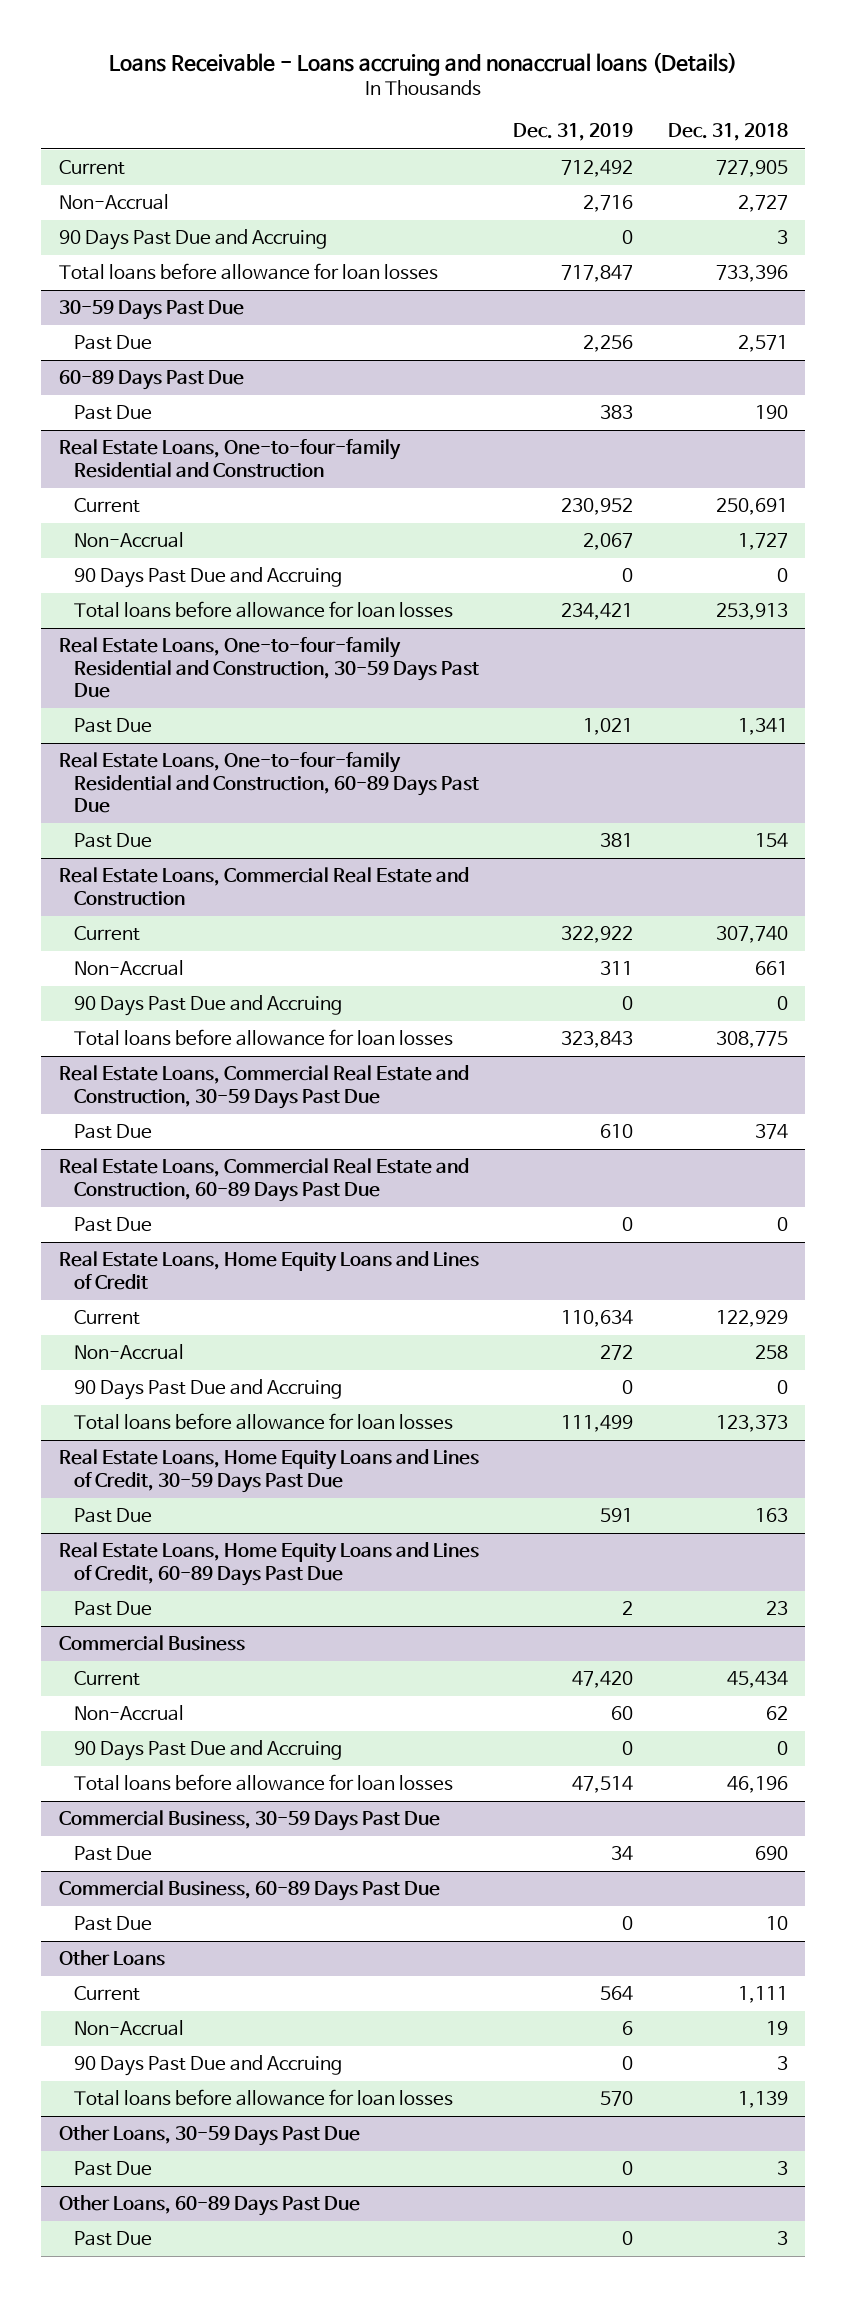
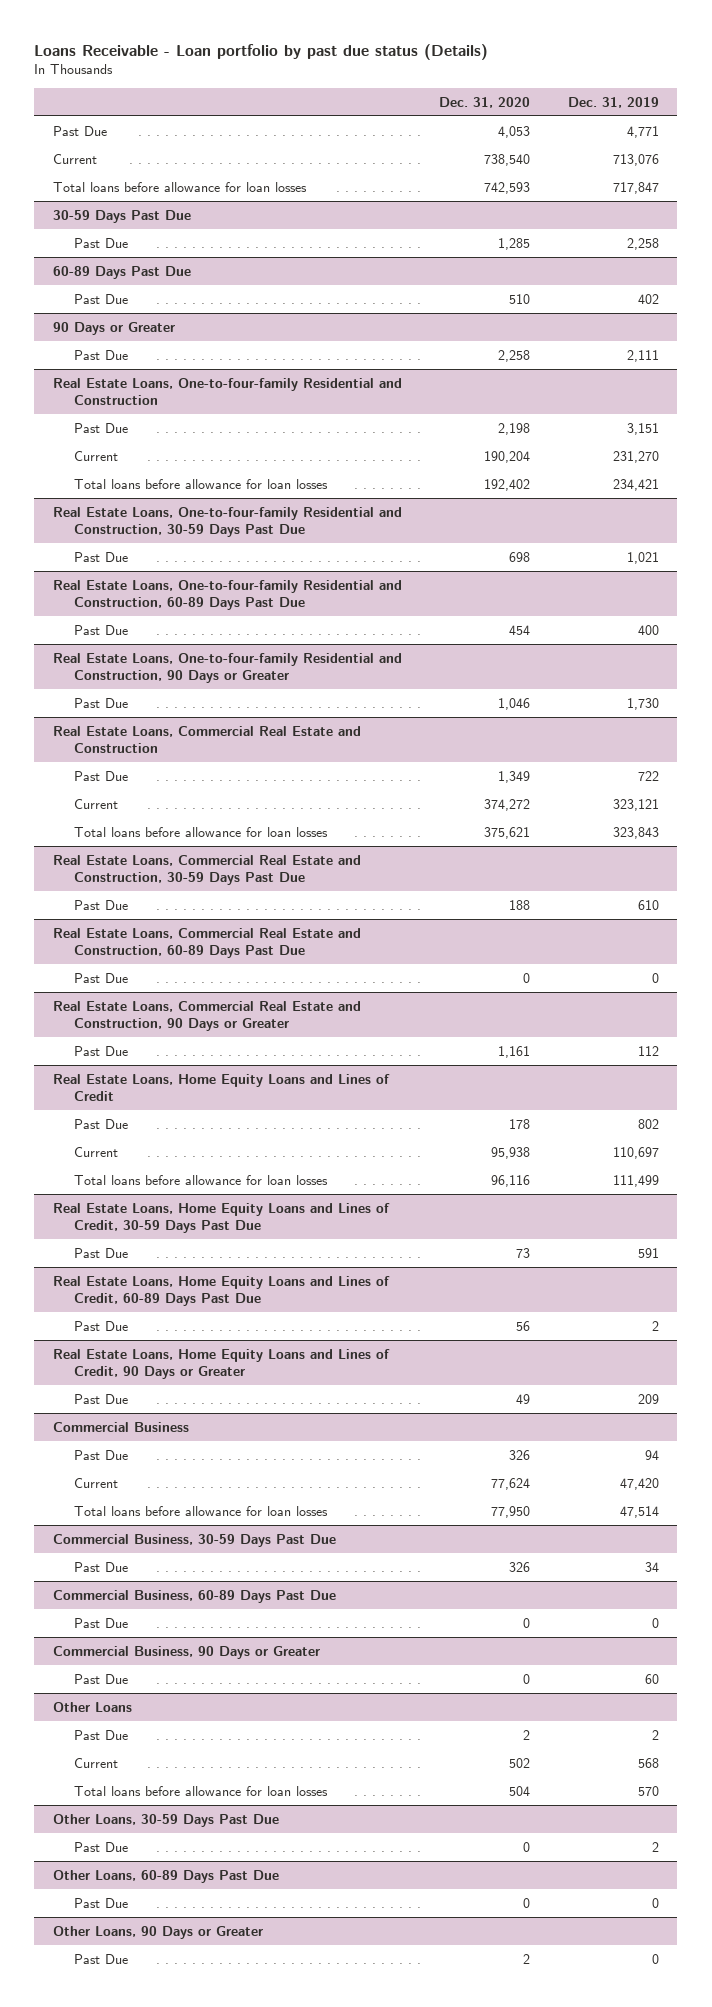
[109,51,738,76] Loans Receivable - Loans accruing and nonaccrual loans (Details) -> [34,43,489,60] Loans Receivable - Loan portfolio by past due status (Details)
[667,123,788,142] Dec. 31, 2018 -> none
none -> [439,96,531,108] Dec. 31, 2020
[58,194,169,211] Non-Accrual -> none
[58,229,327,251] 90 Days Past Due and Accruing -> none
none -> [52,125,107,136] Past Due
[561,160,634,178] 712,492 -> [612,153,659,166] 713,076
[583,335,634,353] 2,256 -> [626,237,659,250] 2,258
[600,405,634,420] 383 -> [637,293,659,304] 402
none -> [52,321,175,335] 90 Days or Greater
none -> [74,349,129,360] Past Due
[73,532,184,549] Non-Accrual -> none
[73,567,342,589] 90 Days Past Due and Accruing -> none
none -> [74,422,129,433] Past Due
[561,498,634,516] 230,952 -> [612,450,659,463] 231,270
[600,833,634,848] 381 -> [637,624,659,635] 400
none -> [52,652,402,684] Real Estate Loans, One-to-four-family Residential and Construction, 90 Days or Greater
none -> [74,697,129,708] Past Due
[73,960,184,977] Non-Accrual -> none
[73,995,342,1017] 90 Days Past Due and Accruing -> none
none -> [74,770,129,781] Past Due
[561,926,634,944] 322,922 -> [612,798,659,811] 323,121
none -> [52,1000,361,1032] Real Estate Loans, Commercial Real Estate and Construction, 90 Days or Greater
none -> [74,1045,129,1056] Past Due
[73,1344,184,1361] Non-Accrual -> none
[73,1379,342,1401] 90 Days Past Due and Accruing -> none
none -> [74,1118,129,1129] Past Due
[561,1310,634,1328] 110,634 -> [612,1146,659,1159] 110,697
none -> [52,1348,390,1380] Real Estate Loans, Home Equity Loans and Lines of Credit, 90 Days or Greater
none -> [74,1393,129,1404] Past Due
none -> [74,1449,129,1460] Past Due
[73,1705,184,1722] Non-Accrual -> none
[73,1740,342,1762] 90 Days Past Due and Accruing -> none
none -> [52,1645,320,1659] Commercial Business, 90 Days or Greater
none -> [74,1673,129,1684] Past Due
[73,2020,184,2037] Non-Accrual -> none
[73,2055,342,2077] 90 Days Past Due and Accruing -> none
none -> [74,1729,129,1740] Past Due
[600,1986,634,2001] 564 -> [637,1757,659,1768] 568
[622,2161,634,2176] 0 -> [651,1841,659,1852] 2
none -> [52,1925,263,1939] Other Loans, 90 Days or Greater
none -> [74,1953,129,1964] Past Due

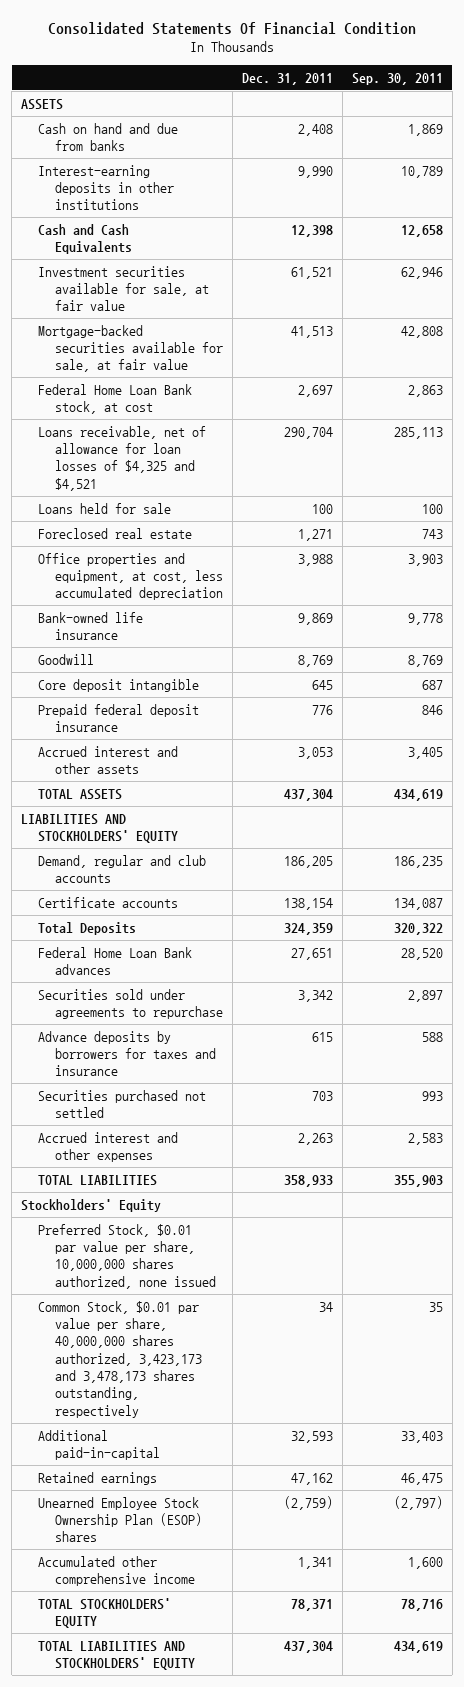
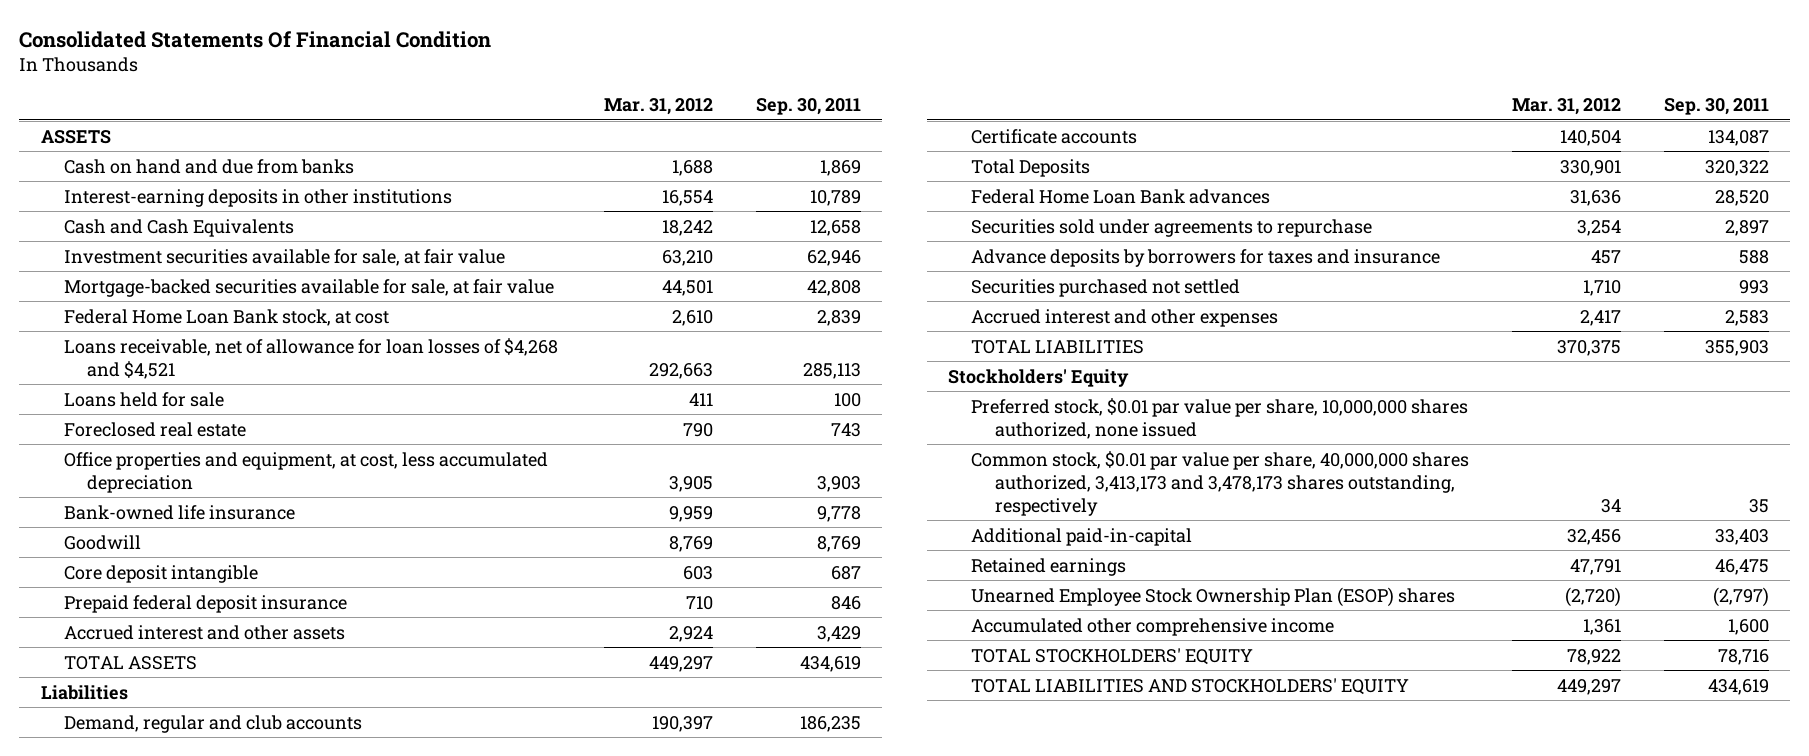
[241,72,333,85] Dec. 31, 2011 -> none
none -> [604,97,714,115] Mar. 31, 2012
[407,384,443,397] 2,863 -> [816,309,861,326] 2,839
[37,425,206,491] Loans receivable, net of allowance for loan losses of $4,325 and $4,521 -> [63,337,558,379] Loans receivable, net of allowance for loan losses of $4,268 and $4,521
[407,746,443,759] 3,405 -> [816,625,861,642] 3,429
[21,813,178,844] LIABILITIES AND STOCKHOLDERS' EQUITY -> none
none -> [40,684,128,700] Liabilities
[37,1223,216,1289] Preferred Stock, $0.01 par value per share, 10,000,000 shares authorized, none issued -> [971,397,1469,439] Preferred stock, $0.01 par value per share, 10,000,000 shares authorized, none issued
[37,1300,202,1418] Common Stock, $0.01 par value per share, 40,000,000 shares authorized, 3,423,173 and 3,478,173 shares outstanding, respectively -> [971,450,1470,516] Common stock, $0.01 par value per share, 40,000,000 shares authorized, 3,413,173 and 3,478,173 shares outstanding, respectively

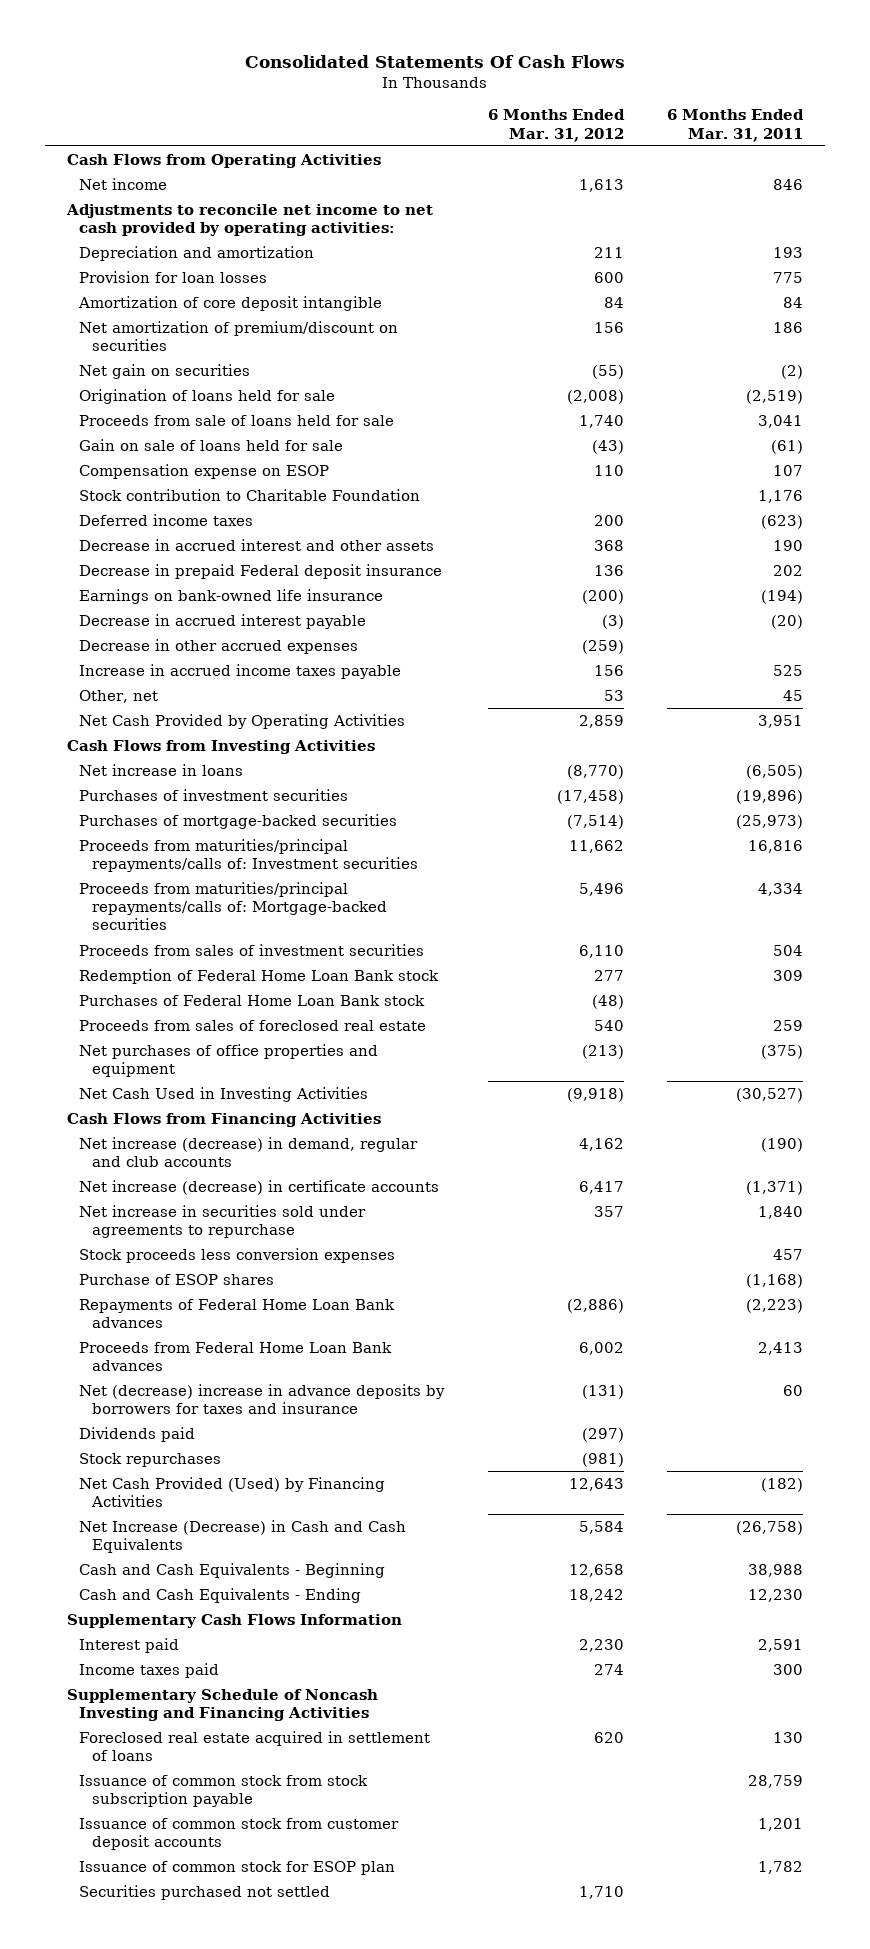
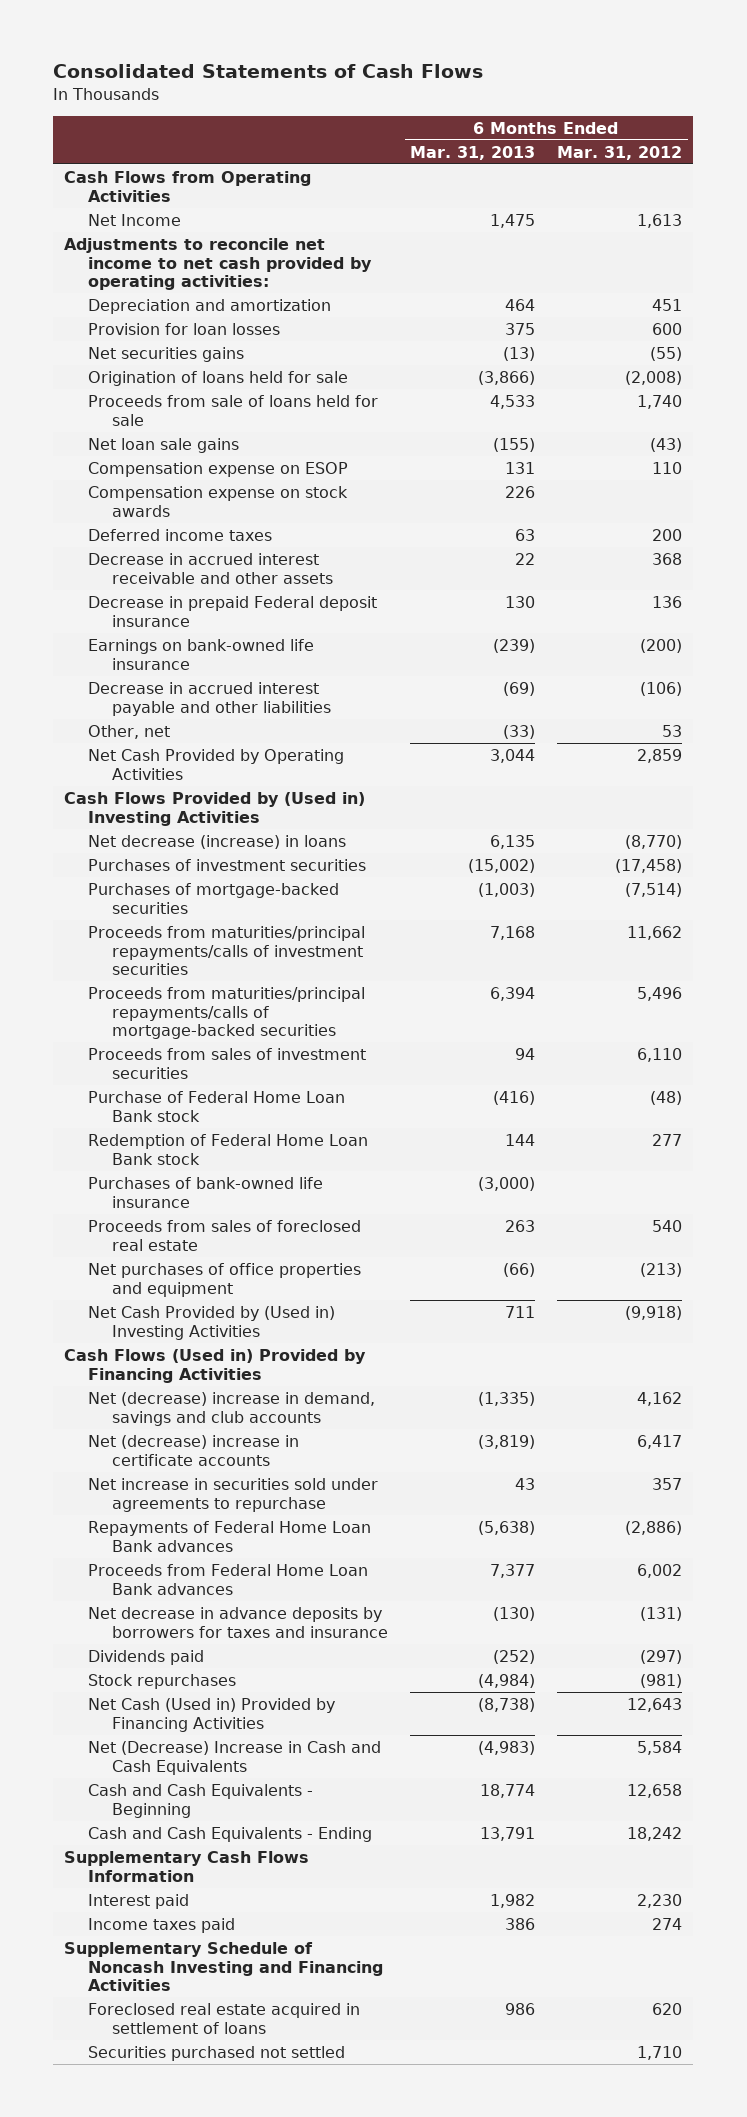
[244,54,625,68] Consolidated Statements Of Cash Flows -> [53,64,484,79] Consolidated Statements of Cash Flows
[667,109,805,142] 6 Months Ended Mar. 31, 2011 -> none
none -> [410,145,536,160] Mar. 31, 2013
[79,177,168,190] Net income -> [88,213,182,226] Net Income
[593,246,624,258] 211 -> [652,298,683,311] 451
[78,295,383,311] Amortization of core deposit intangible -> none
[79,320,399,352] Net amortization of premium/discount on securities -> none
[79,363,251,379] Net gain on securities -> [88,346,245,362] Net securities gains
[79,438,344,451] Gain on sale of loans held for sale -> [88,437,240,453] Net loan sale gains
[79,488,421,501] Stock contribution to Charitable Foundation -> none
none -> [88,485,349,517] Compensation expense on stock awards
[79,538,435,551] Decrease in accrued interest and other assets -> [88,552,334,584] Decrease in accrued interest receivable and other assets
[79,638,359,654] Decrease in other accrued expenses -> none
[79,663,402,679] Increase in accrued income taxes payable -> none
[79,613,367,629] Decrease in accrued interest payable -> [88,681,332,716] Decrease in accrued interest payable and other liabilities
[601,614,624,629] (3) -> [640,681,683,696] (106)
[66,739,375,754] Cash Flows from Investing Activities -> none
none -> [64,791,366,826] Cash Flows Provided by (Used in) Investing Activities
[79,763,244,776] Net increase in loans -> [88,834,347,849] Net decrease (increase) in loans
[79,838,418,873] Proceeds from maturities/principal repayments/calls of: Investment securities -> [88,925,366,976] Proceeds from maturities/principal repayments/calls of investment securities
[79,881,387,931] Proceeds from maturities/principal repayments/calls of: Mortgage-backed securities -> [88,986,366,1040] Proceeds from maturities/principal repayments/calls of mortgage-backed securities
none -> [88,1090,346,1122] Purchase of Federal Home Loan Bank stock
[79,994,426,1006] Purchases of Federal Home Loan Bank stock -> none
none -> [88,1176,324,1208] Purchases of bank-owned life insurance
[66,1112,381,1127] Cash Flows from Financing Activities -> none
[79,1086,369,1102] Net Cash Used in Investing Activities -> [88,1305,336,1340] Net Cash Provided by (Used in) Investing Activities
none -> [64,1348,367,1383] Cash Flows (Used in) Provided by Financing Activities
[79,1136,419,1168] Net increase (decrease) in demand, regular and club accounts -> [88,1391,376,1426] Net (decrease) increase in demand, savings and club accounts
[79,1179,440,1195] Net increase (decrease) in certificate accounts -> [88,1434,300,1466] Net (decrease) increase in certificate accounts
[79,1247,396,1263] Stock proceeds less conversion expenses -> none
[79,1273,275,1285] Purchase of ESOP shares -> none
[79,1383,446,1415] Net (decrease) increase in advance deposits by borrowers for taxes and insurance -> [88,1606,389,1638] Net decrease in advance deposits by borrowers for taxes and insurance
[79,1476,386,1508] Net Cash Provided (Used) by Financing Activities -> [88,1697,336,1732] Net Cash (Used in) Provided by Financing Activities
[79,1519,407,1554] Net Increase (Decrease) in Cash and Cash Equivalents -> [88,1740,382,1775] Net (Decrease) Increase in Cash and Cash Equivalents
[79,1774,369,1808] Issuance of common stock from stock subscription payable -> none
[79,1817,400,1851] Issuance of common stock from customer deposit accounts -> none
[79,1860,396,1875] Issuance of common stock for ESOP plan -> none

